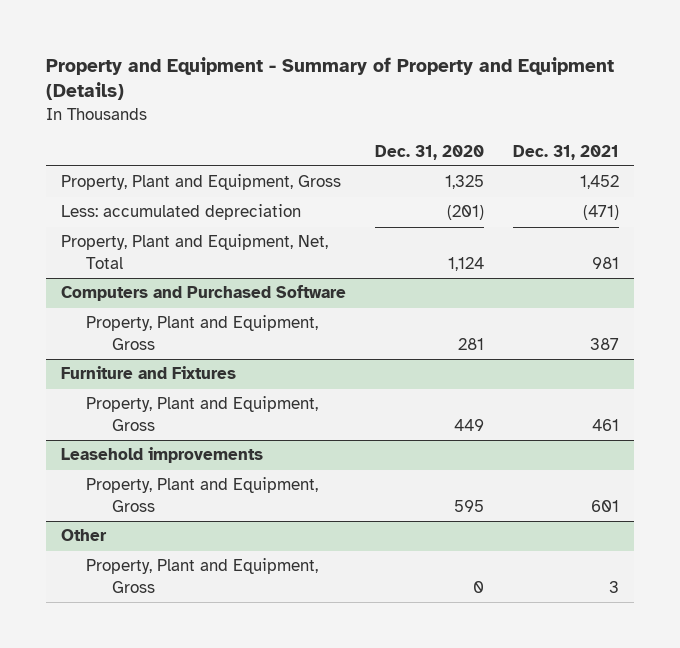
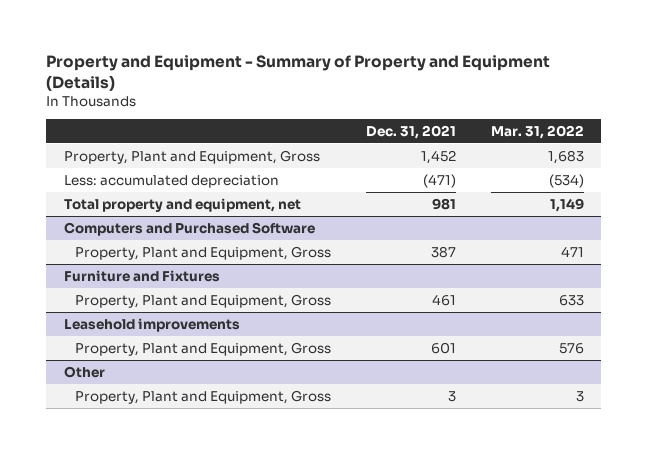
[375,144,485,160] Dec. 31, 2020 -> none
none -> [490,124,584,139] Mar. 31, 2022
[60,234,328,269] Property, Plant and Equipment, Net, Total -> [63,197,301,212] Total property and equipment, net

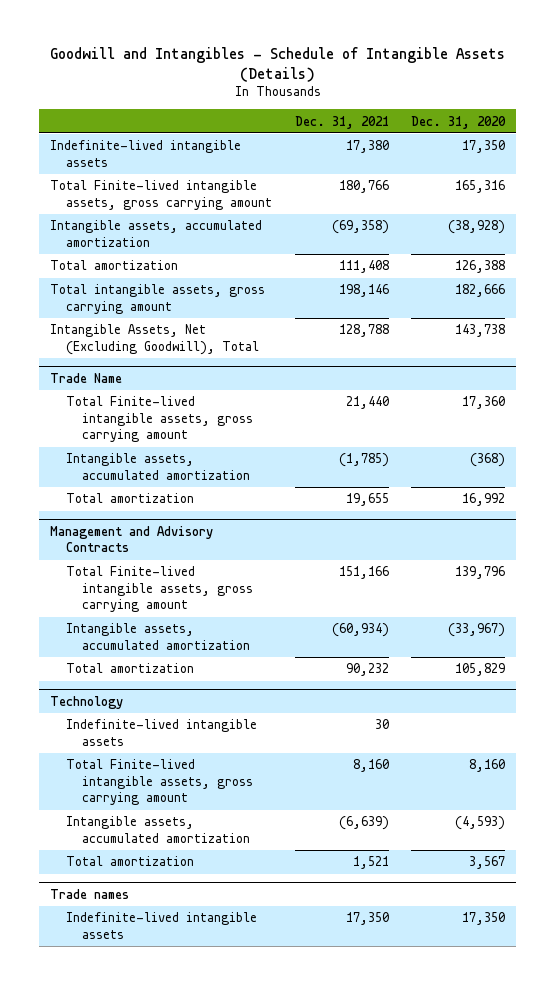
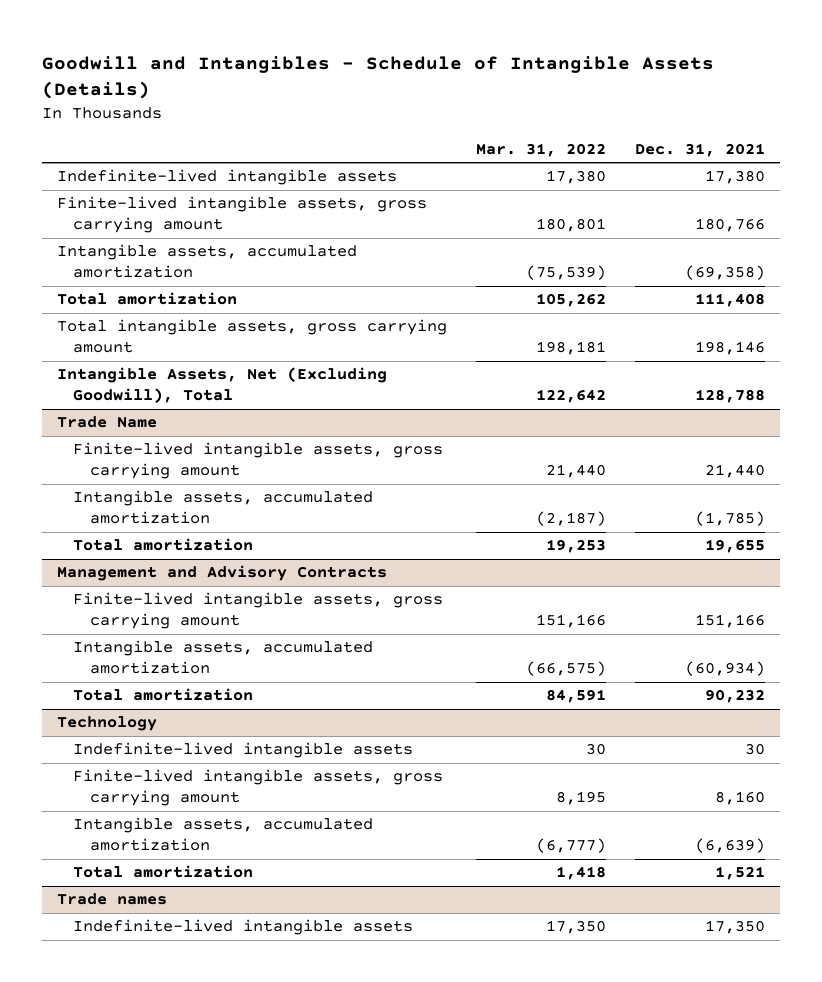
[411,115,507,129] Dec. 31, 2020 -> none
none -> [476,142,607,157] Mar. 31, 2022
[50,180,273,210] Total Finite-lived intangible assets, gross carrying amount -> [57,196,428,234] Finite-lived intangible assets, gross carrying amount
[66,396,254,443] Total Finite-lived intangible assets, gross carrying amount -> [73,442,444,480] Finite-lived intangible assets, gross carrying amount
[66,566,254,613] Total Finite-lived intangible assets, gross carrying amount -> [73,592,444,630] Finite-lived intangible assets, gross carrying amount
[66,759,254,806] Total Finite-lived intangible assets, gross carrying amount -> [73,769,444,807] Finite-lived intangible assets, gross carrying amount

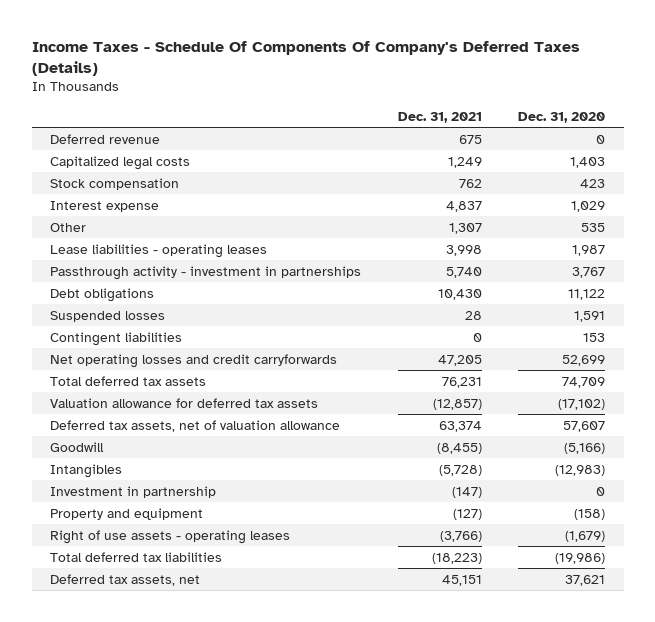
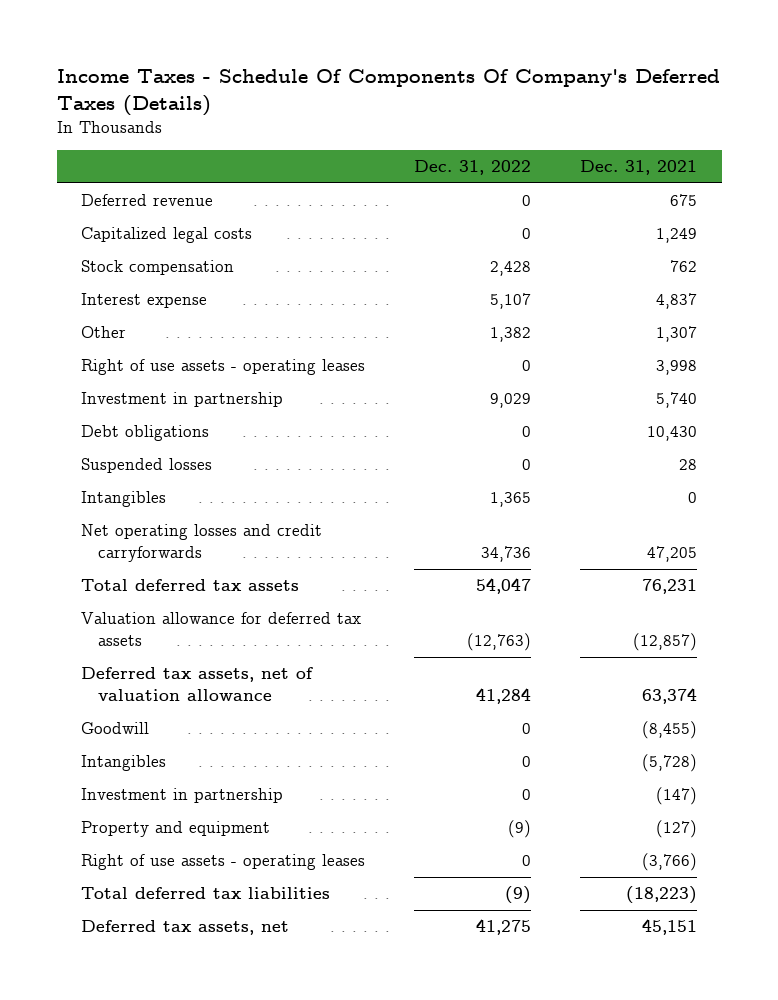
[518,111,606,123] Dec. 31, 2020 -> none
none -> [414,159,532,175] Dec. 31, 2022
[49,243,267,258] Lease liabilities - operating leases -> [81,359,366,376] Right of use assets - operating leases
[49,265,361,280] Passthrough activity - investment in partnerships -> [81,392,284,408] Investment in partnership
[49,331,182,346] Contingent liabilities -> none
none -> [81,491,167,508] Intangibles

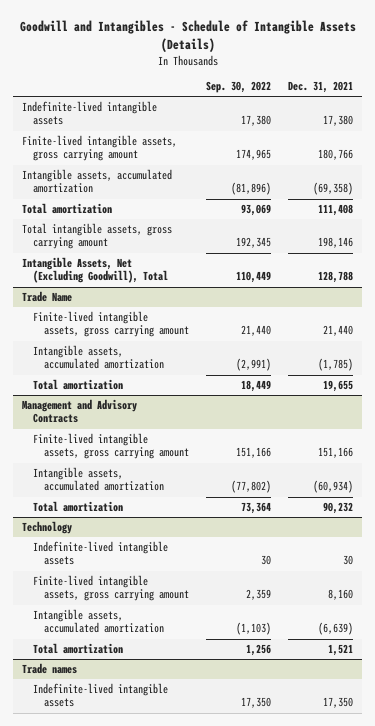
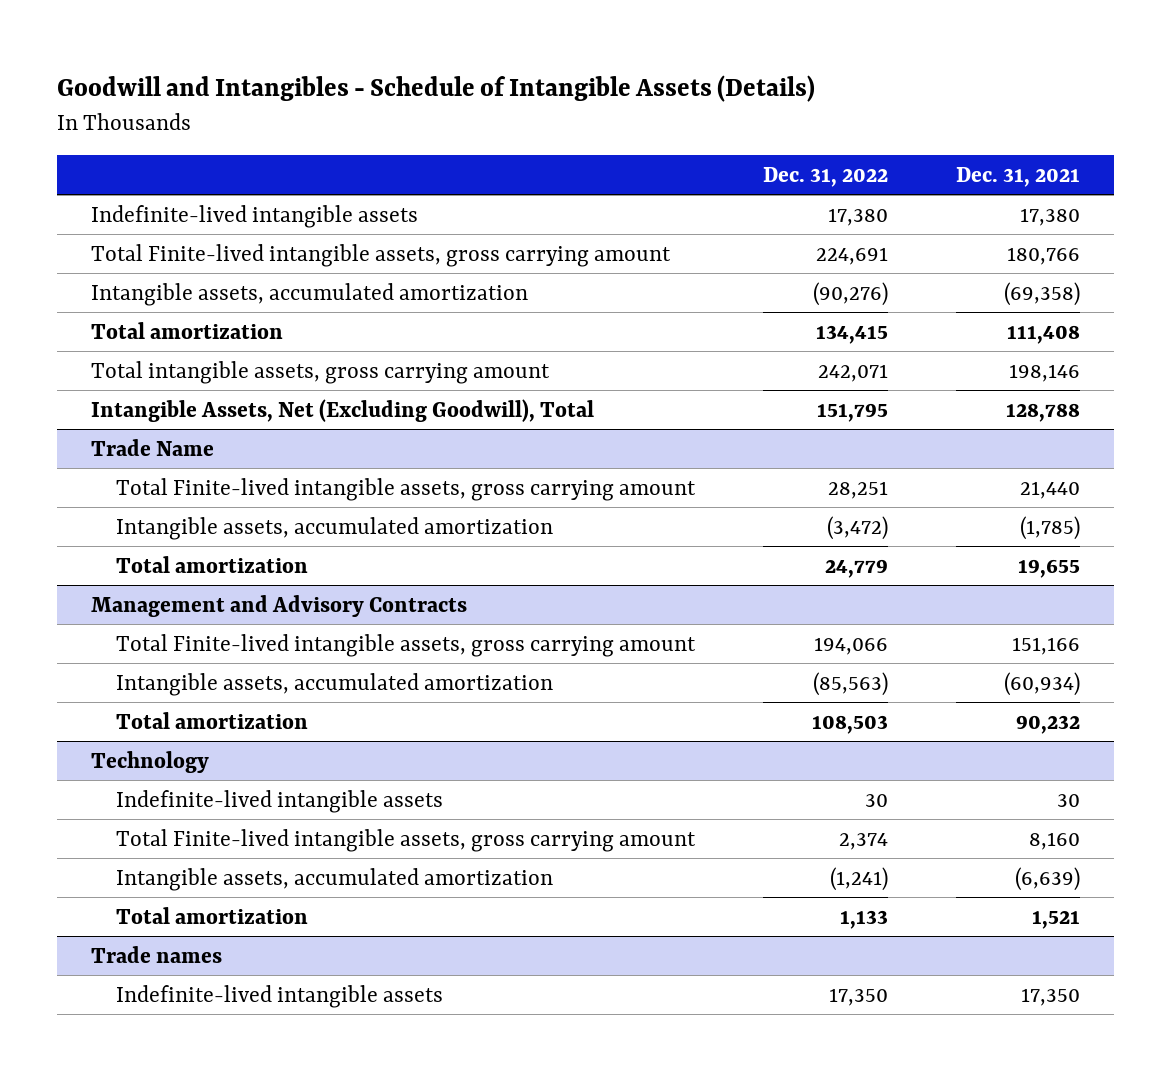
[206,81,272,94] Sep. 30, 2022 -> none
none -> [762,166,888,187] Dec. 31, 2022
[21,135,177,162] Finite-lived intangible assets, gross carrying amount -> [90,243,671,267] Total Finite-lived intangible assets, gross carrying amount
[32,311,189,338] Finite-lived intangible assets, gross carrying amount -> [116,477,697,501] Total Finite-lived intangible assets, gross carrying amount
[32,433,189,460] Finite-lived intangible assets, gross carrying amount -> [116,633,697,657] Total Finite-lived intangible assets, gross carrying amount
[32,575,189,602] Finite-lived intangible assets, gross carrying amount -> [116,828,697,852] Total Finite-lived intangible assets, gross carrying amount

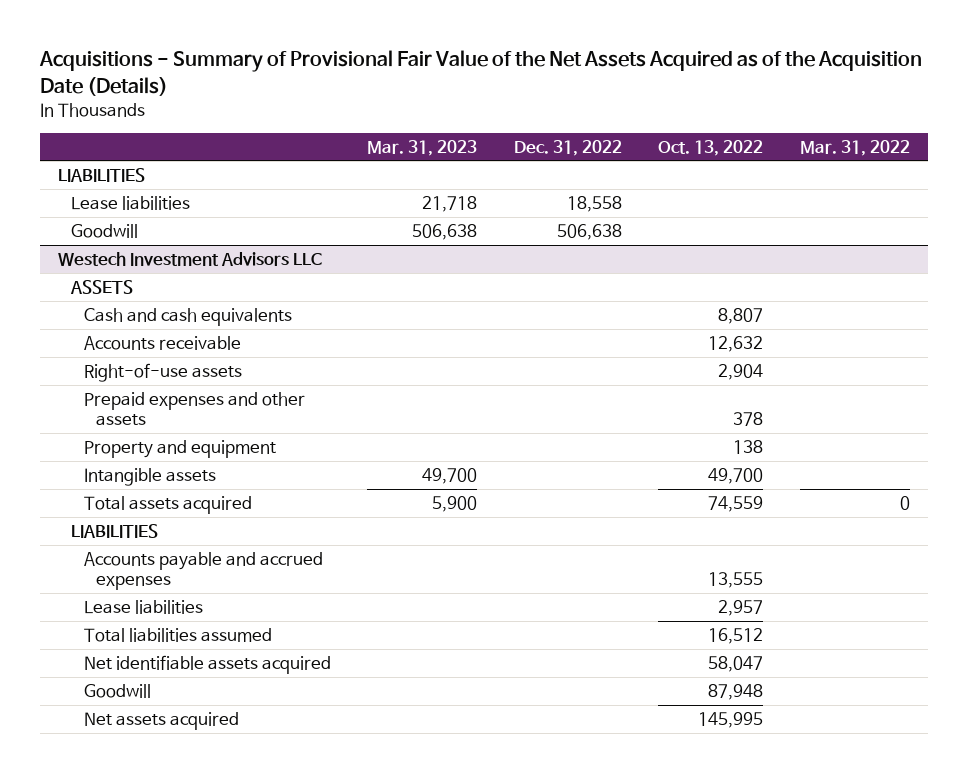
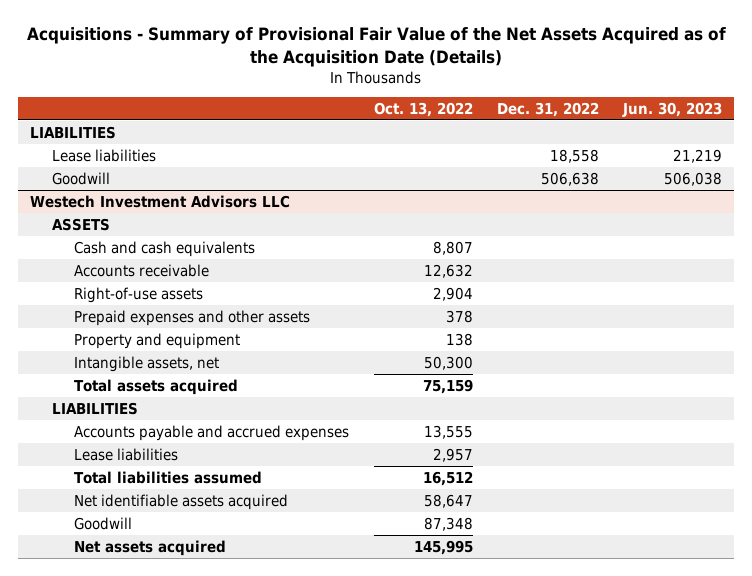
[367,139,478,156] Mar. 31, 2023 -> none
[800,139,911,156] Mar. 31, 2022 -> none
none -> [621,101,722,117] Jun. 30, 2023
[83,468,216,487] Intangible assets -> [74,355,220,372] Intangible assets, net
[708,468,764,485] 49,700 -> [423,355,473,370] 50,300
[708,496,764,513] 74,559 -> [422,378,473,394] 75,159
[708,656,764,673] 58,047 -> [423,493,473,508] 58,647
[708,684,764,701] 87,948 -> [423,516,473,531] 87,348

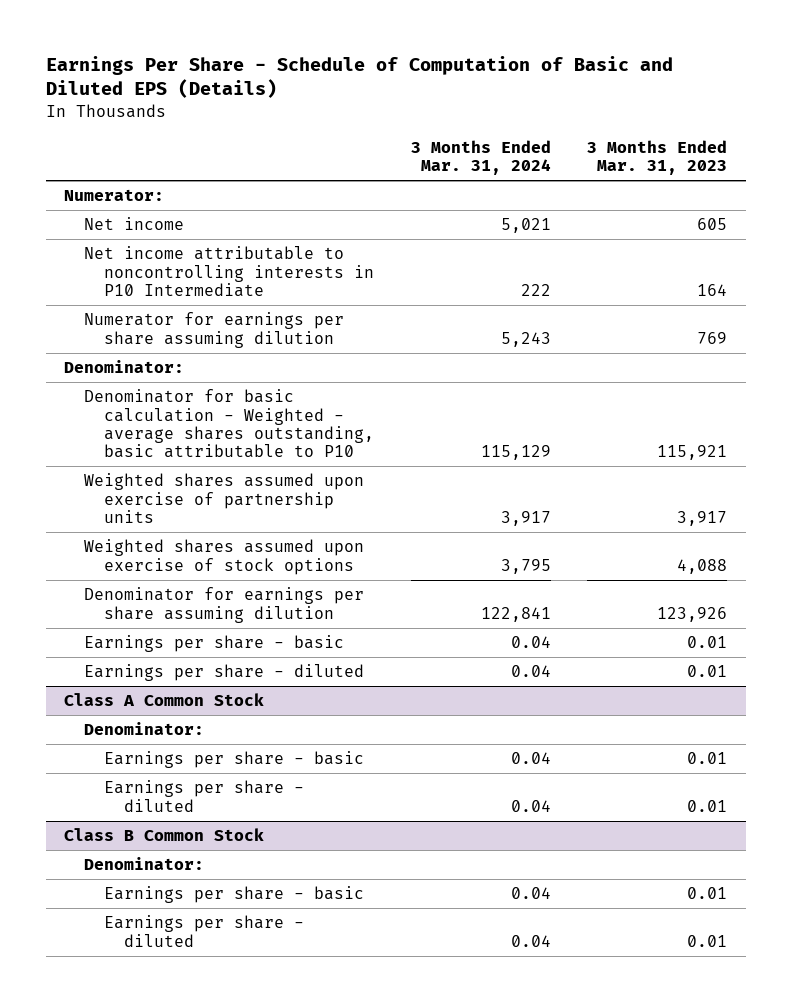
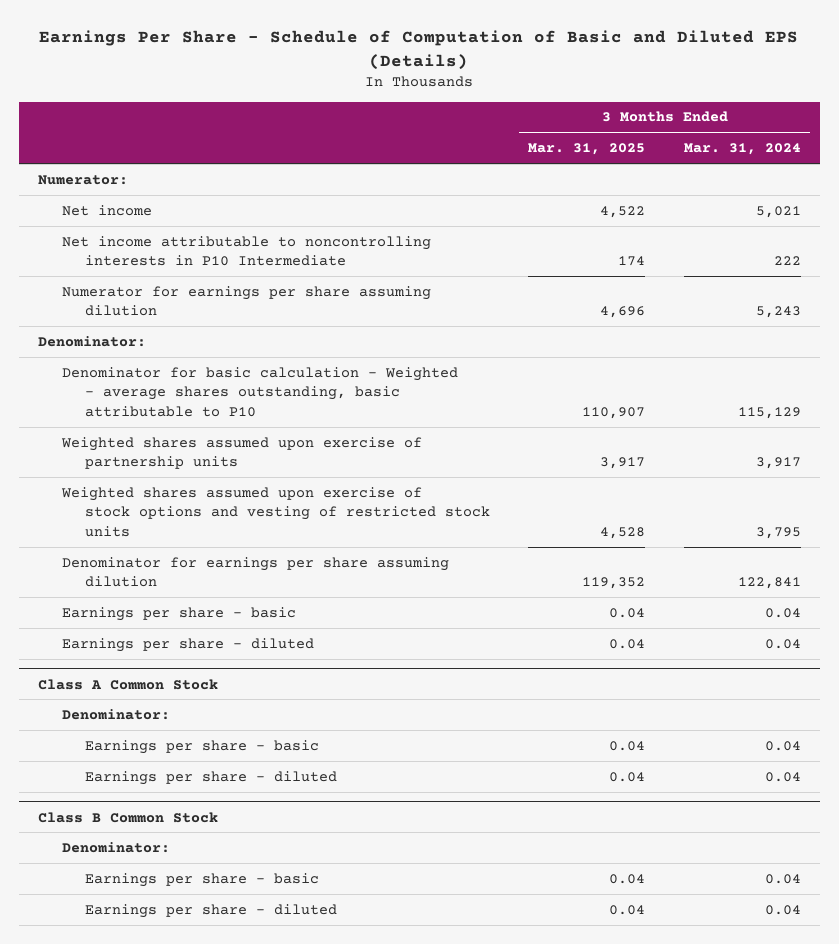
[587,139,728,176] 3 Months Ended Mar. 31, 2023 -> none
none -> [528,143,646,156] Mar. 31, 2025
[84,539,365,575] Weighted shares assumed upon exercise of stock options -> [60,486,491,537] Weighted shares assumed upon exercise of stock options and vesting of restricted stock units

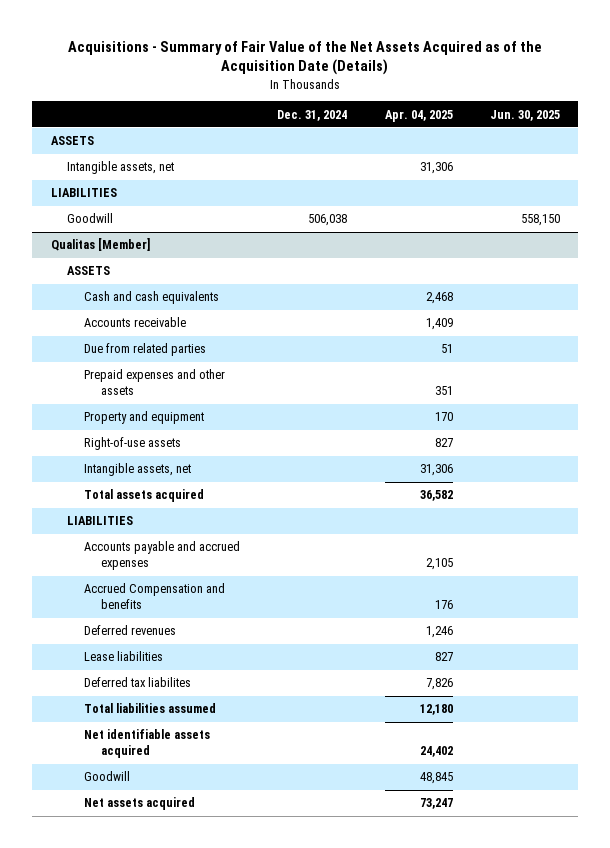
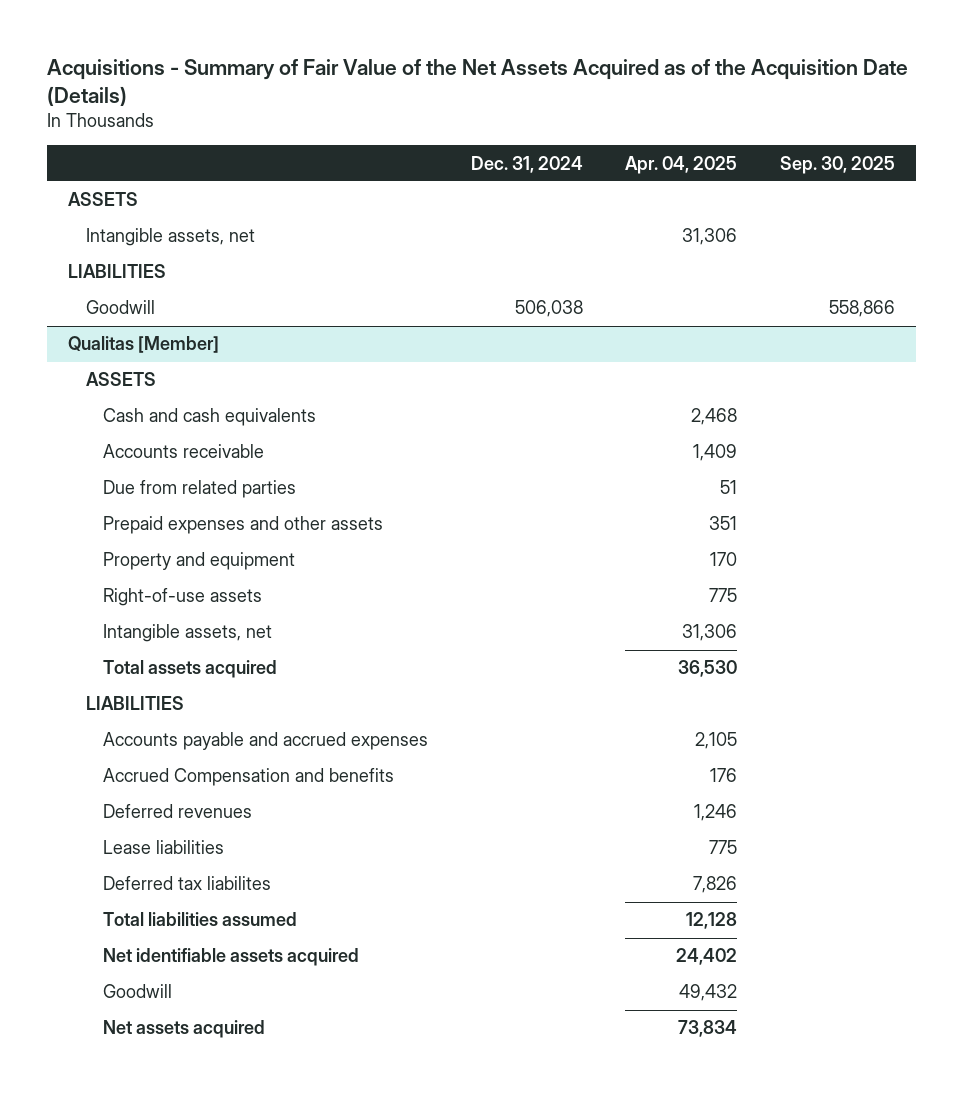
[489,109,560,121] Jun. 30, 2025 -> none
none -> [780,155,896,174] Sep. 30, 2025
[434,438,453,448] 827 -> [709,588,738,603] 775
[419,490,453,502] 36,582 -> [678,660,738,678] 36,530
[434,652,453,662] 827 -> [709,840,738,855] 775
[419,704,453,716] 12,180 -> [686,912,738,930] 12,128
[419,772,453,785] 48,845 -> [679,984,738,1002] 49,432
[419,798,453,810] 73,247 -> [678,1020,738,1038] 73,834

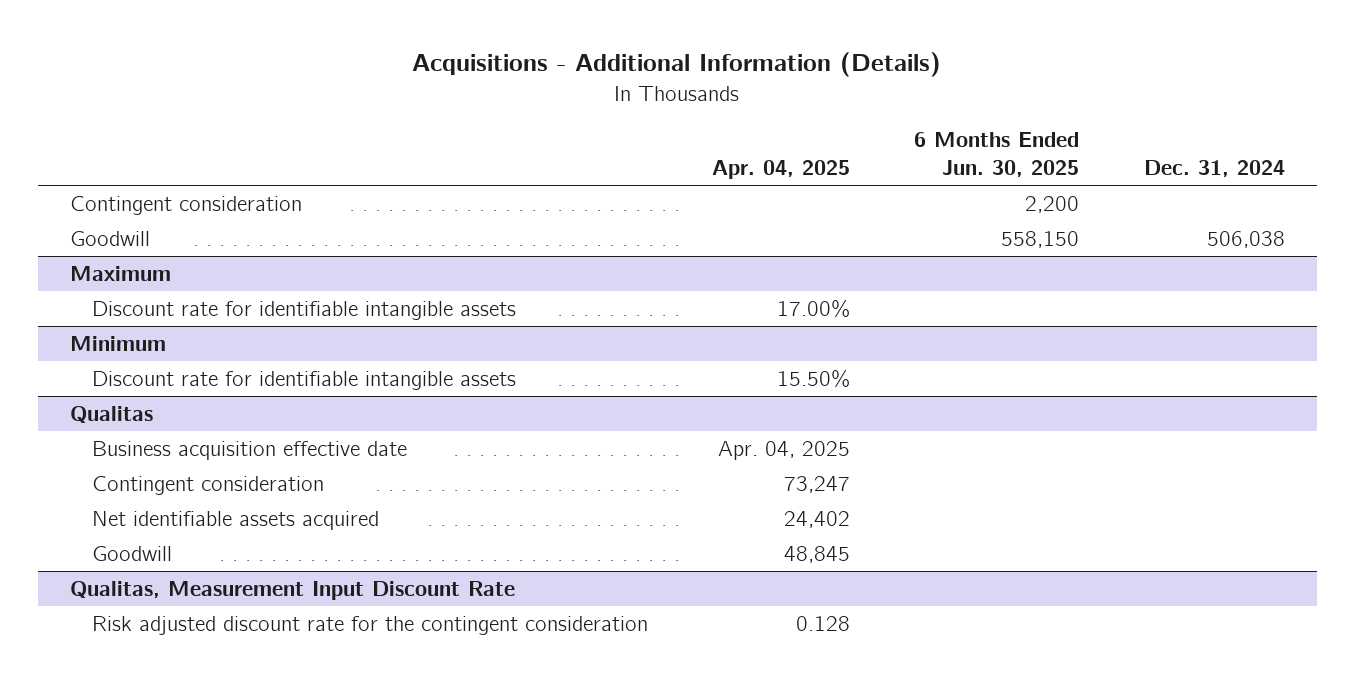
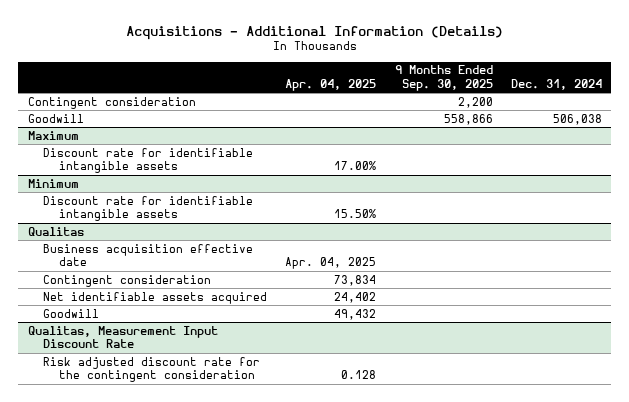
[914,132,1080,178] 6 Months Ended Jun. 30, 2025 -> none
none -> [394,65,493,91] 9 Months Ended Sep. 30, 2025
[783,476,850,494] 73,247 -> [334,274,377,286] 73,834
[783,546,850,564] 48,845 -> [334,308,377,320] 49,432

